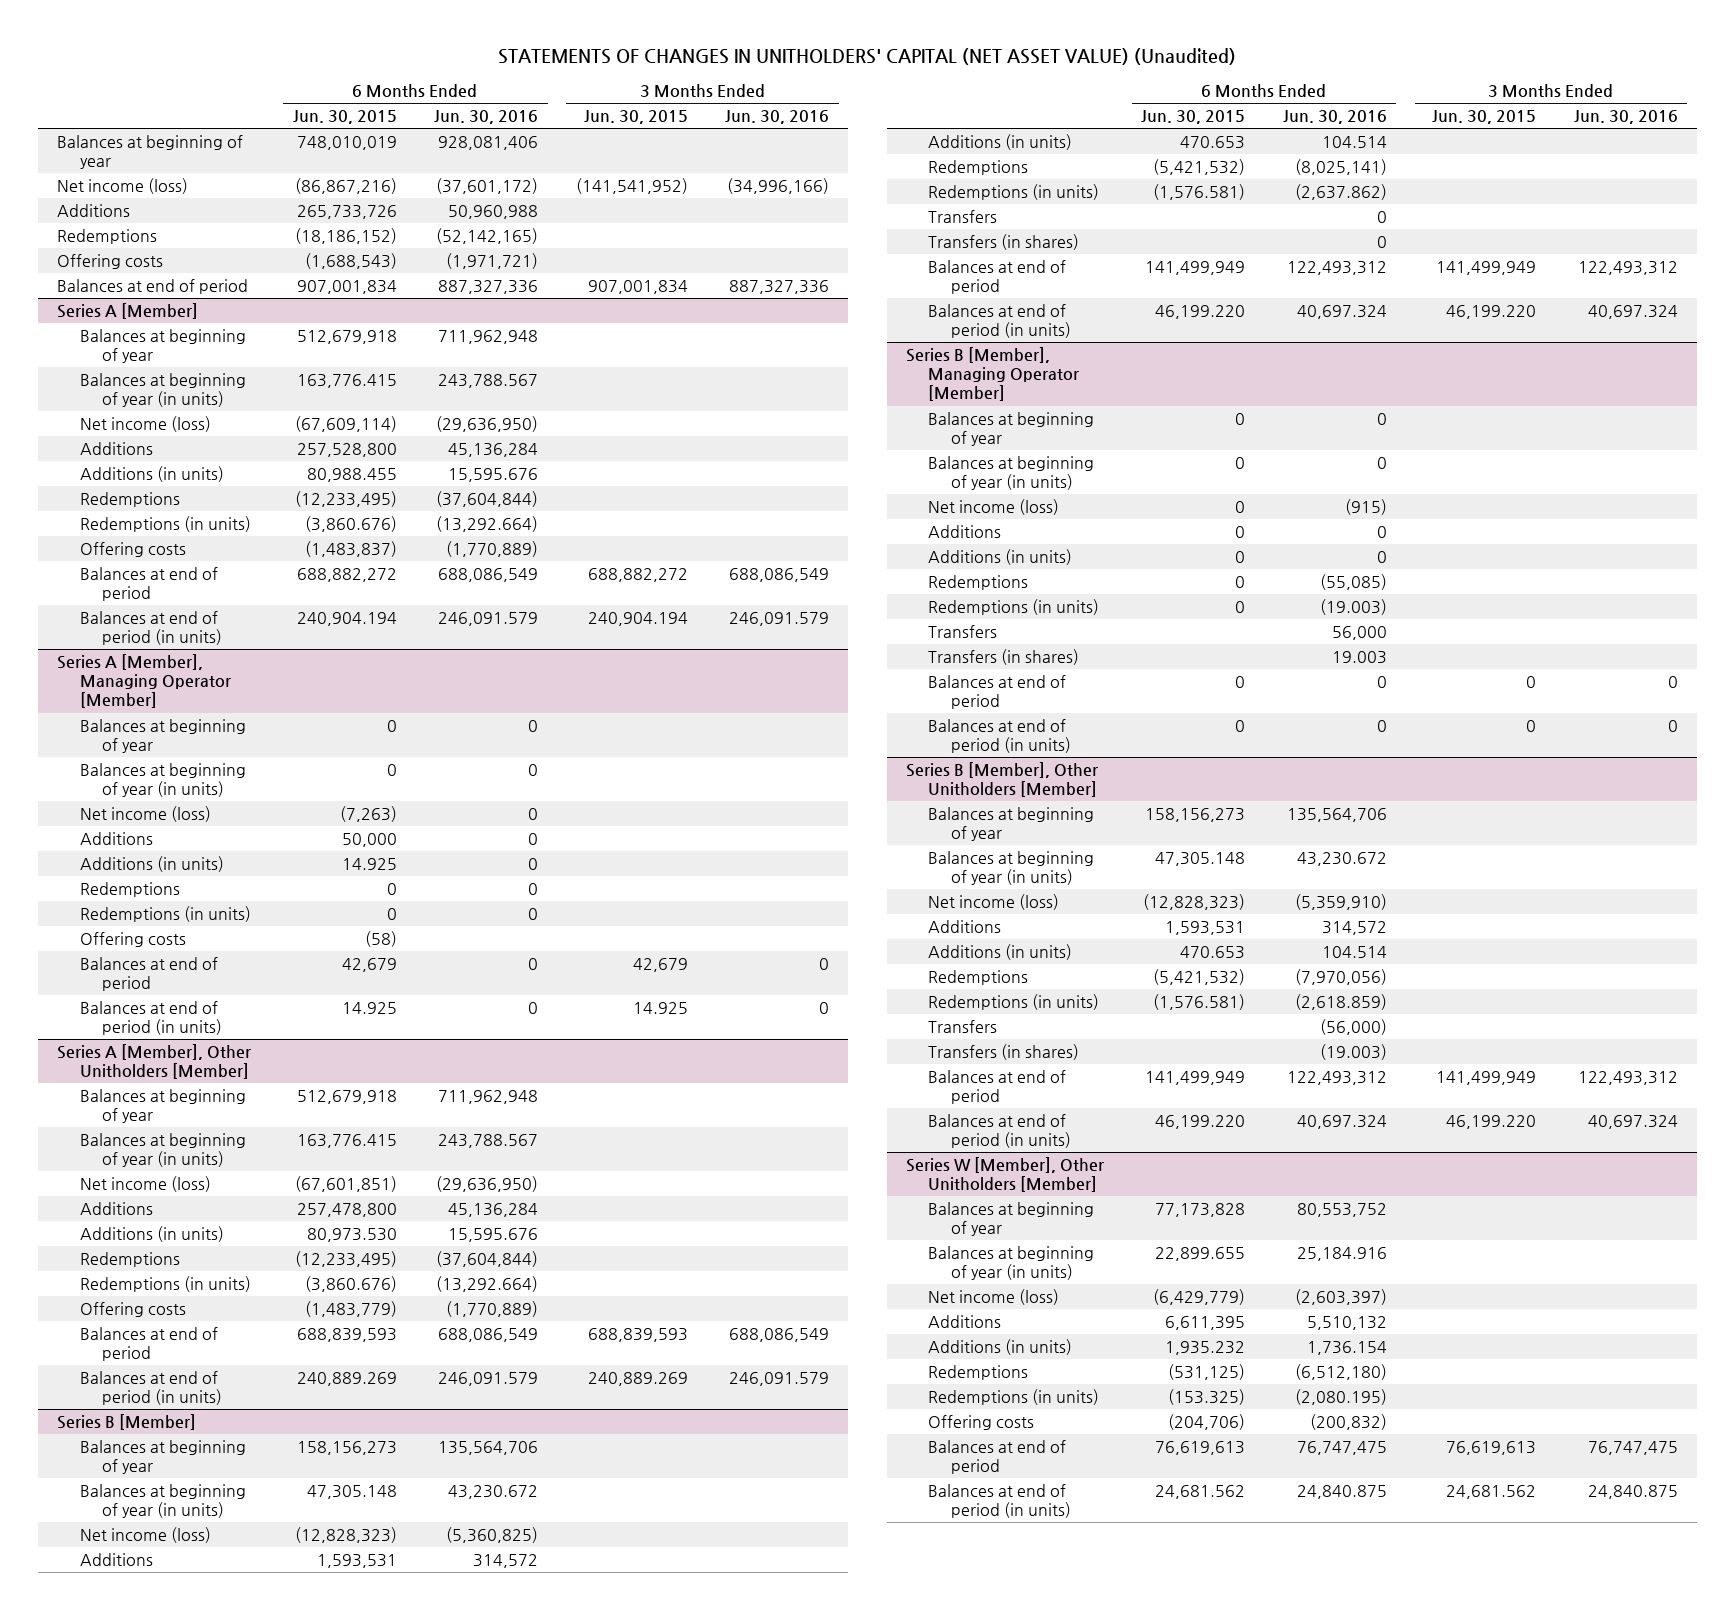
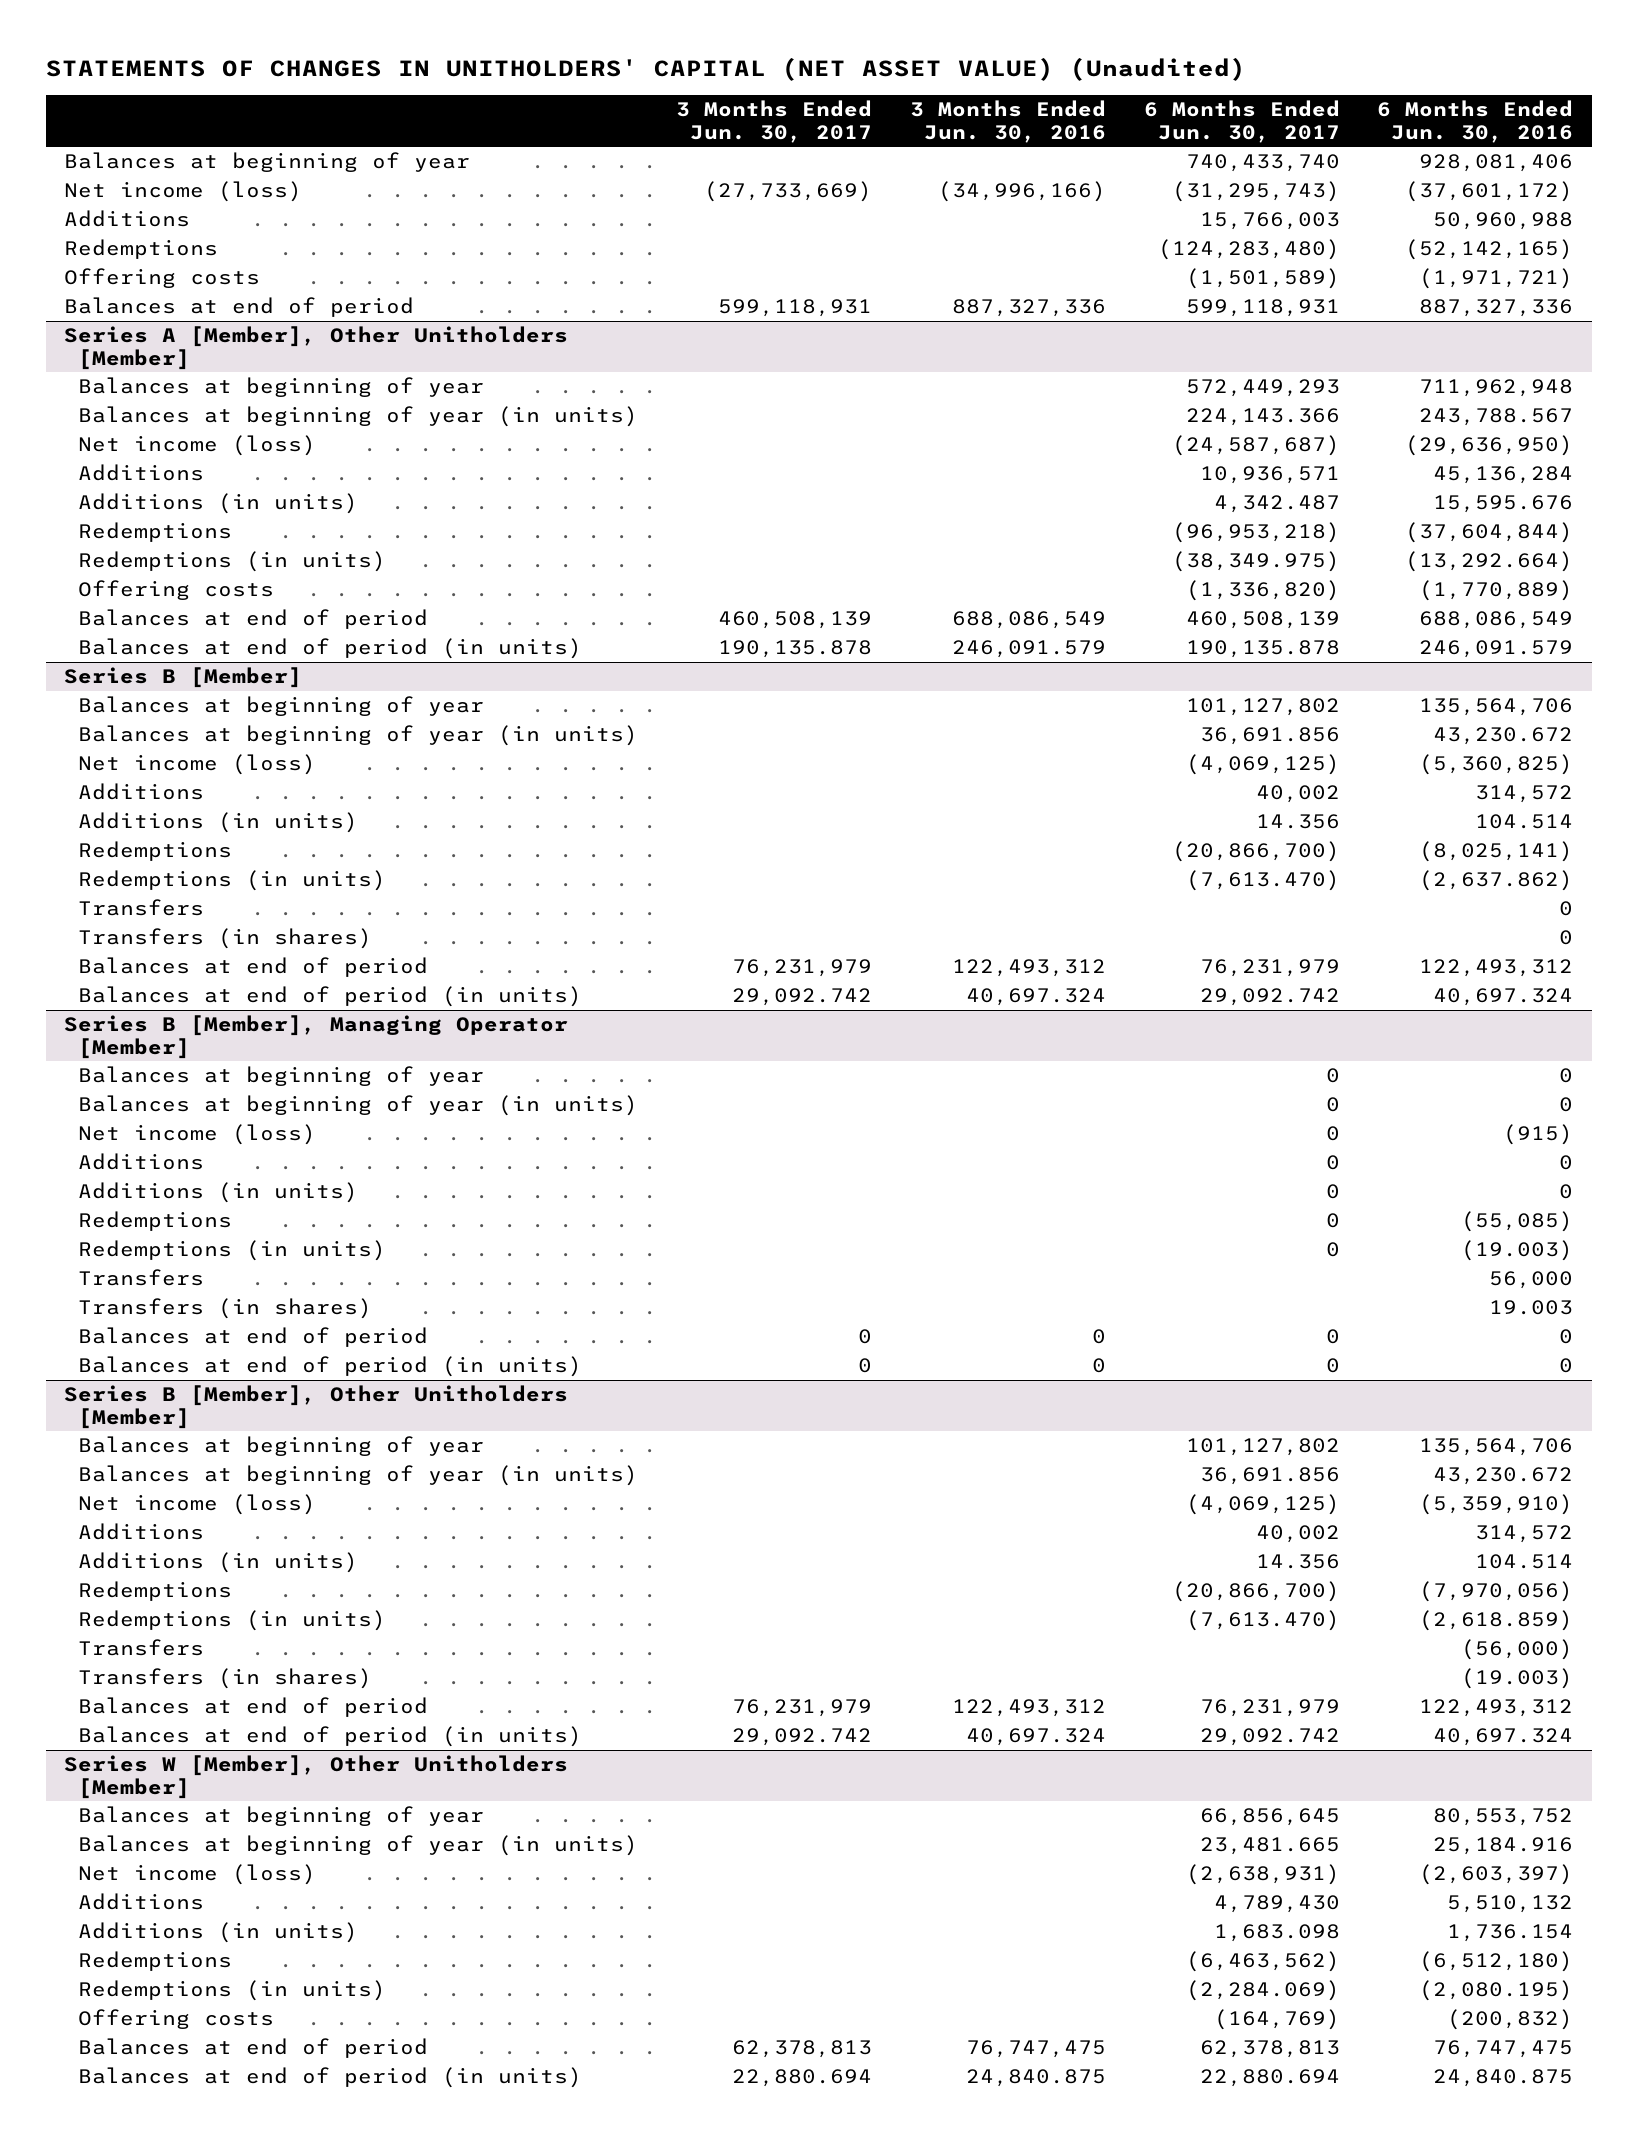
[292,110,397,125] Jun. 30, 2015 -> none
[583,110,688,125] Jun. 30, 2015 -> none
none -> [675,100,872,143] 3 Months Ended Jun. 30, 2017
none -> [1143,100,1340,143] 6 Months Ended Jun. 30, 2017
[57,303,199,320] Series A [Member] -> none
[79,329,246,364] Balances at beginning of year -> none
[79,373,246,408] Balances at beginning of year (in units) -> none
[79,416,211,433] Net income (loss) -> none
[79,442,153,456] Additions -> none
[79,466,224,483] Additions (in units) -> none
[79,492,180,508] Redemptions -> none
[79,516,251,533] Redemptions (in units) -> none
[79,542,186,558] Offering costs -> none
[79,567,218,602] Balances at end of period -> none
[79,611,223,646] Balances at end of period (in units) -> none
[57,654,231,709] Series A [Member], Managing Operator [Member] -> none
[79,719,246,754] Balances at beginning of year -> none
[79,763,246,798] Balances at beginning of year (in units) -> none
[79,806,211,823] Net income (loss) -> none
[79,832,153,846] Additions -> none
[79,856,224,873] Additions (in units) -> none
[79,882,180,898] Redemptions -> none
[79,906,251,923] Redemptions (in units) -> none
[79,932,186,948] Offering costs -> none
[79,957,218,992] Balances at end of period -> none
[79,1001,223,1036] Balances at end of period (in units) -> none

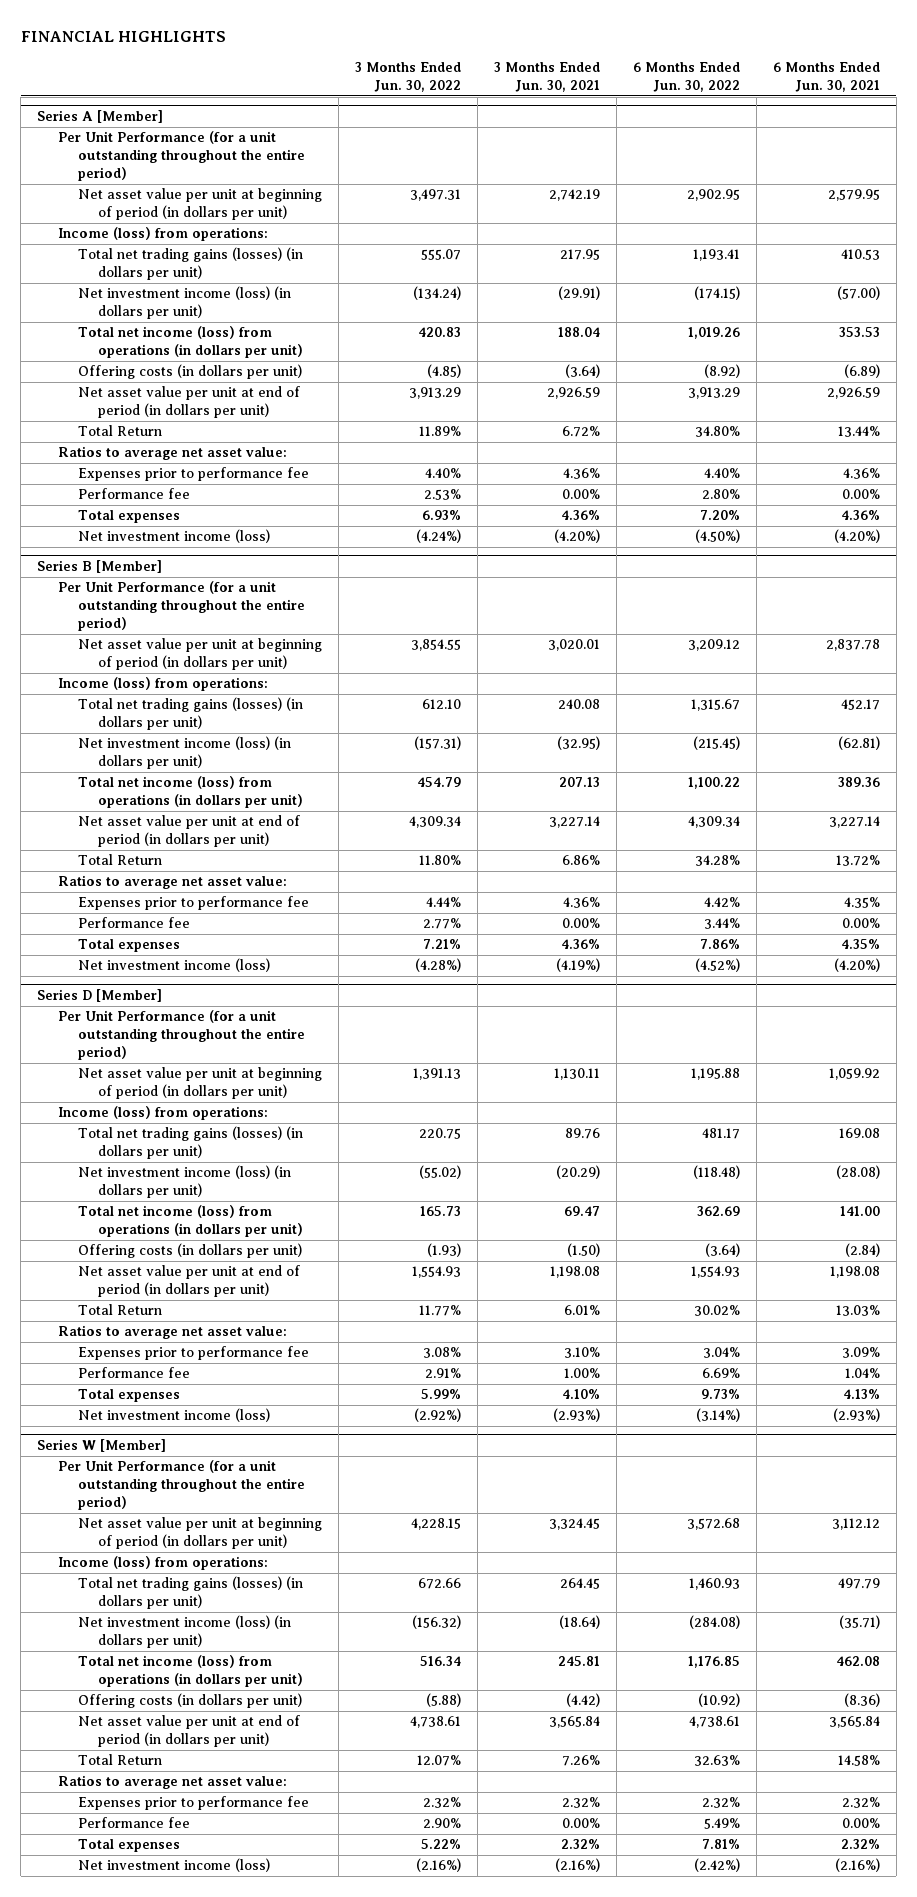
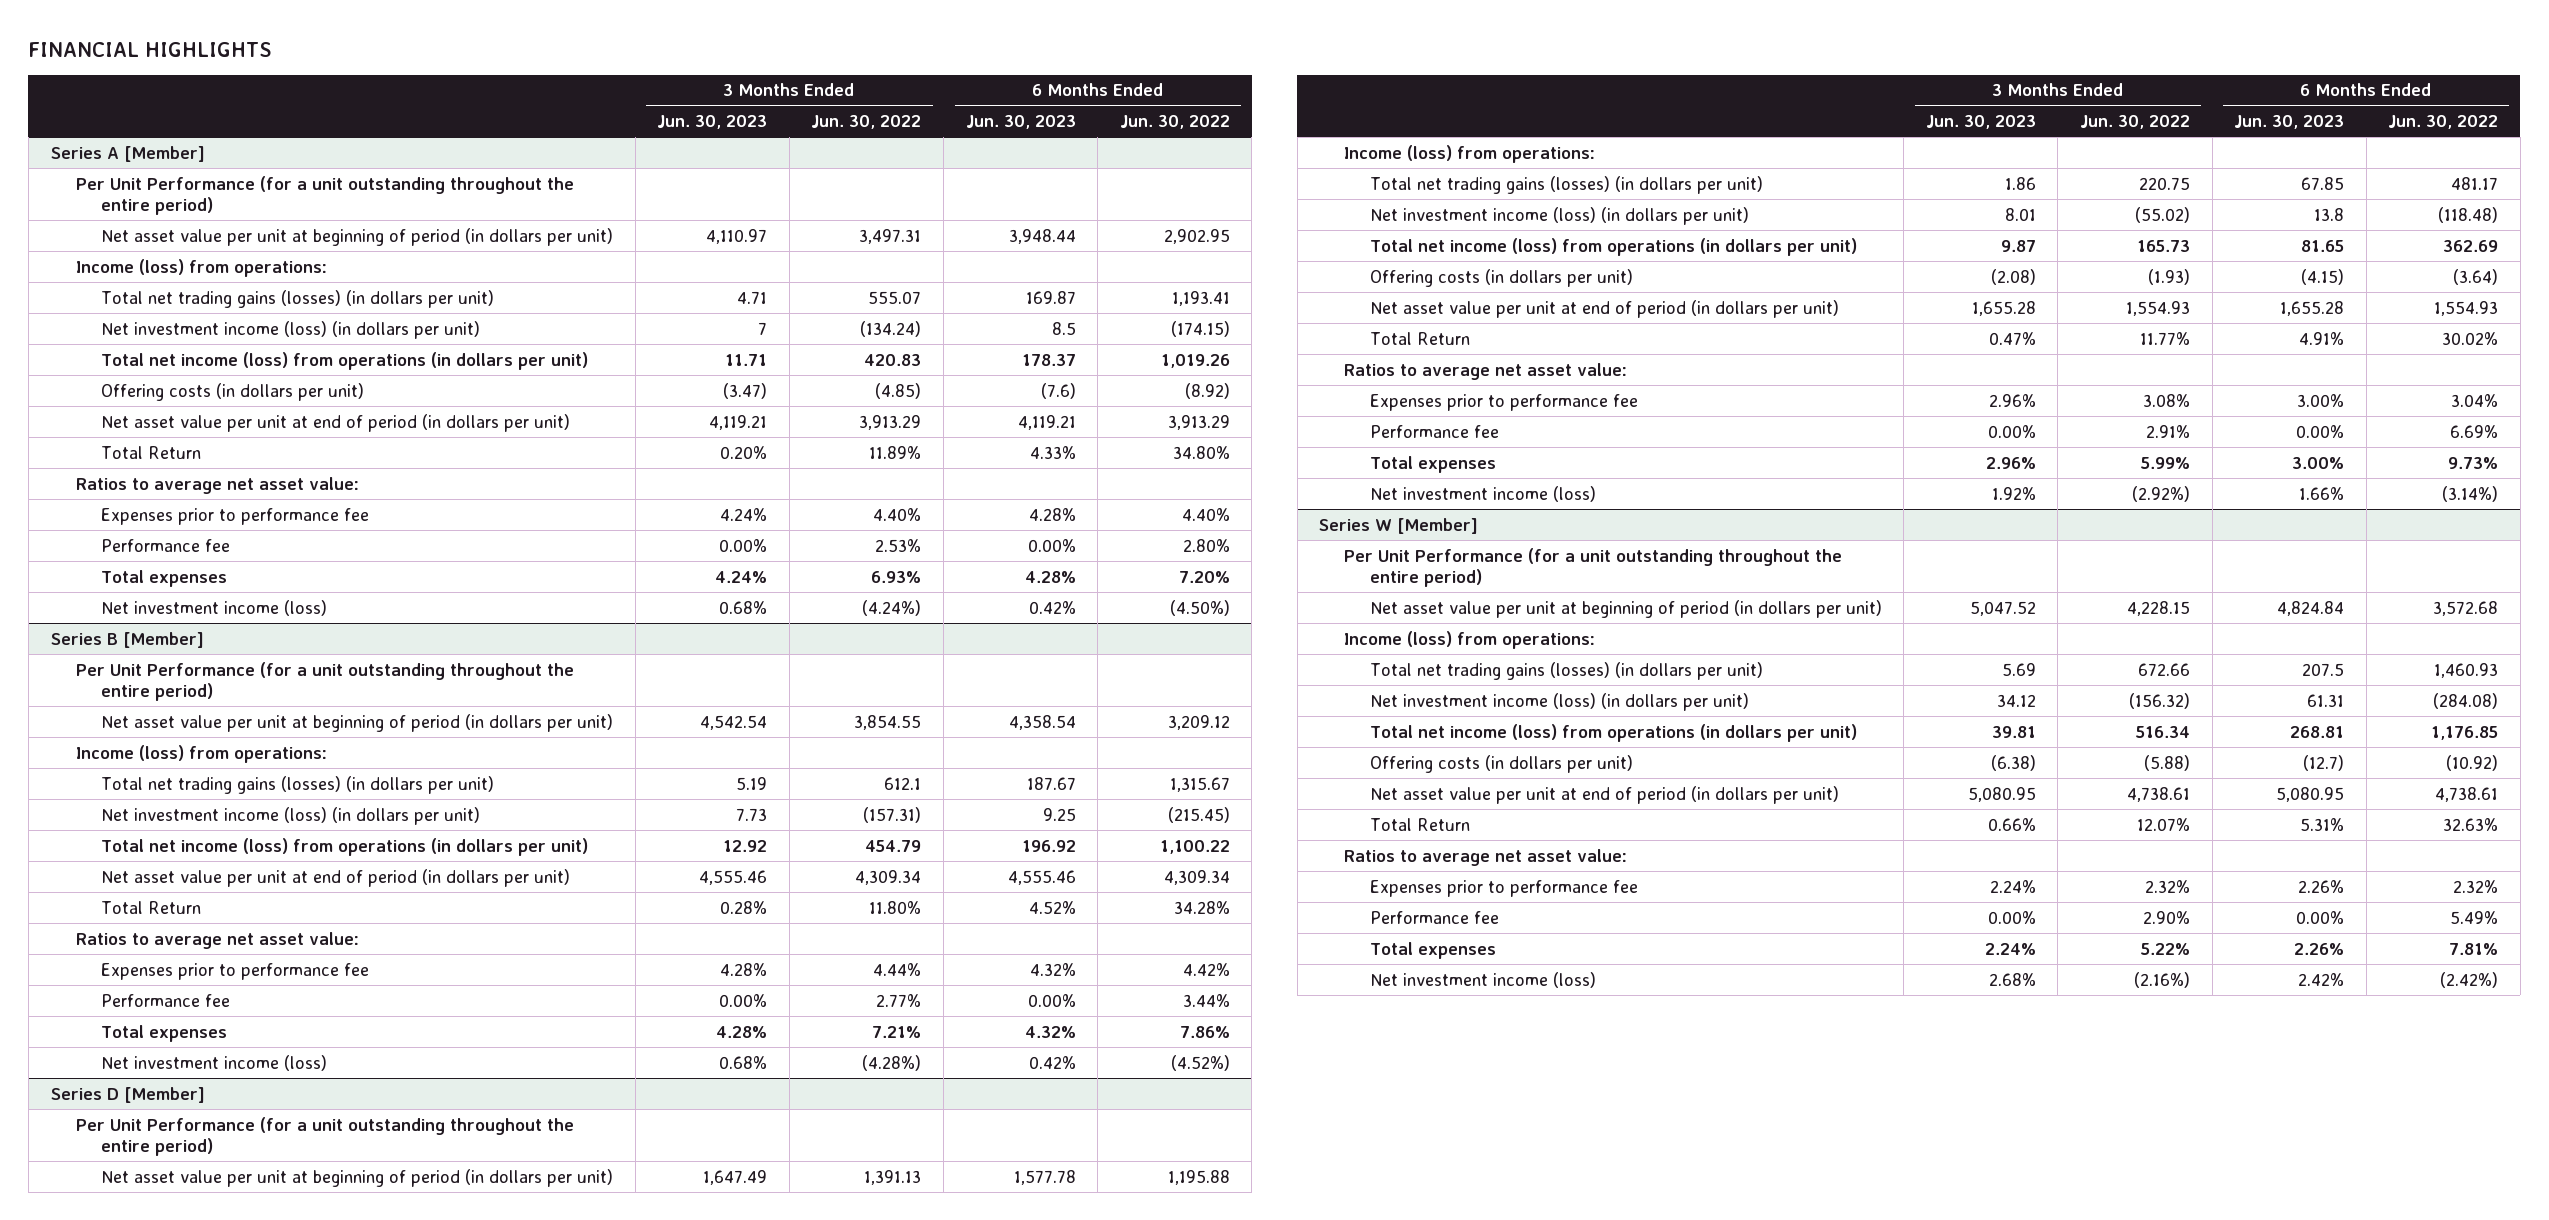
[493,61,600,92] 3 Months Ended Jun. 30, 2021 -> none
[772,61,880,92] 6 Months Ended Jun. 30, 2021 -> none
none -> [657,115,768,130] Jun. 30, 2023
none -> [965,115,1076,130] Jun. 30, 2023
[421,699,461,710] 612.10 -> [884,776,922,790] 612.1

